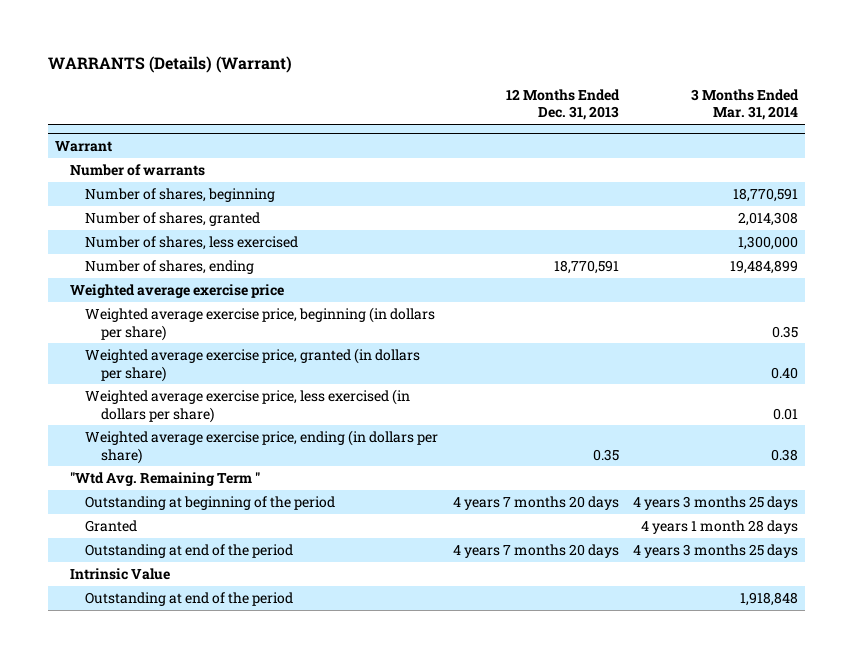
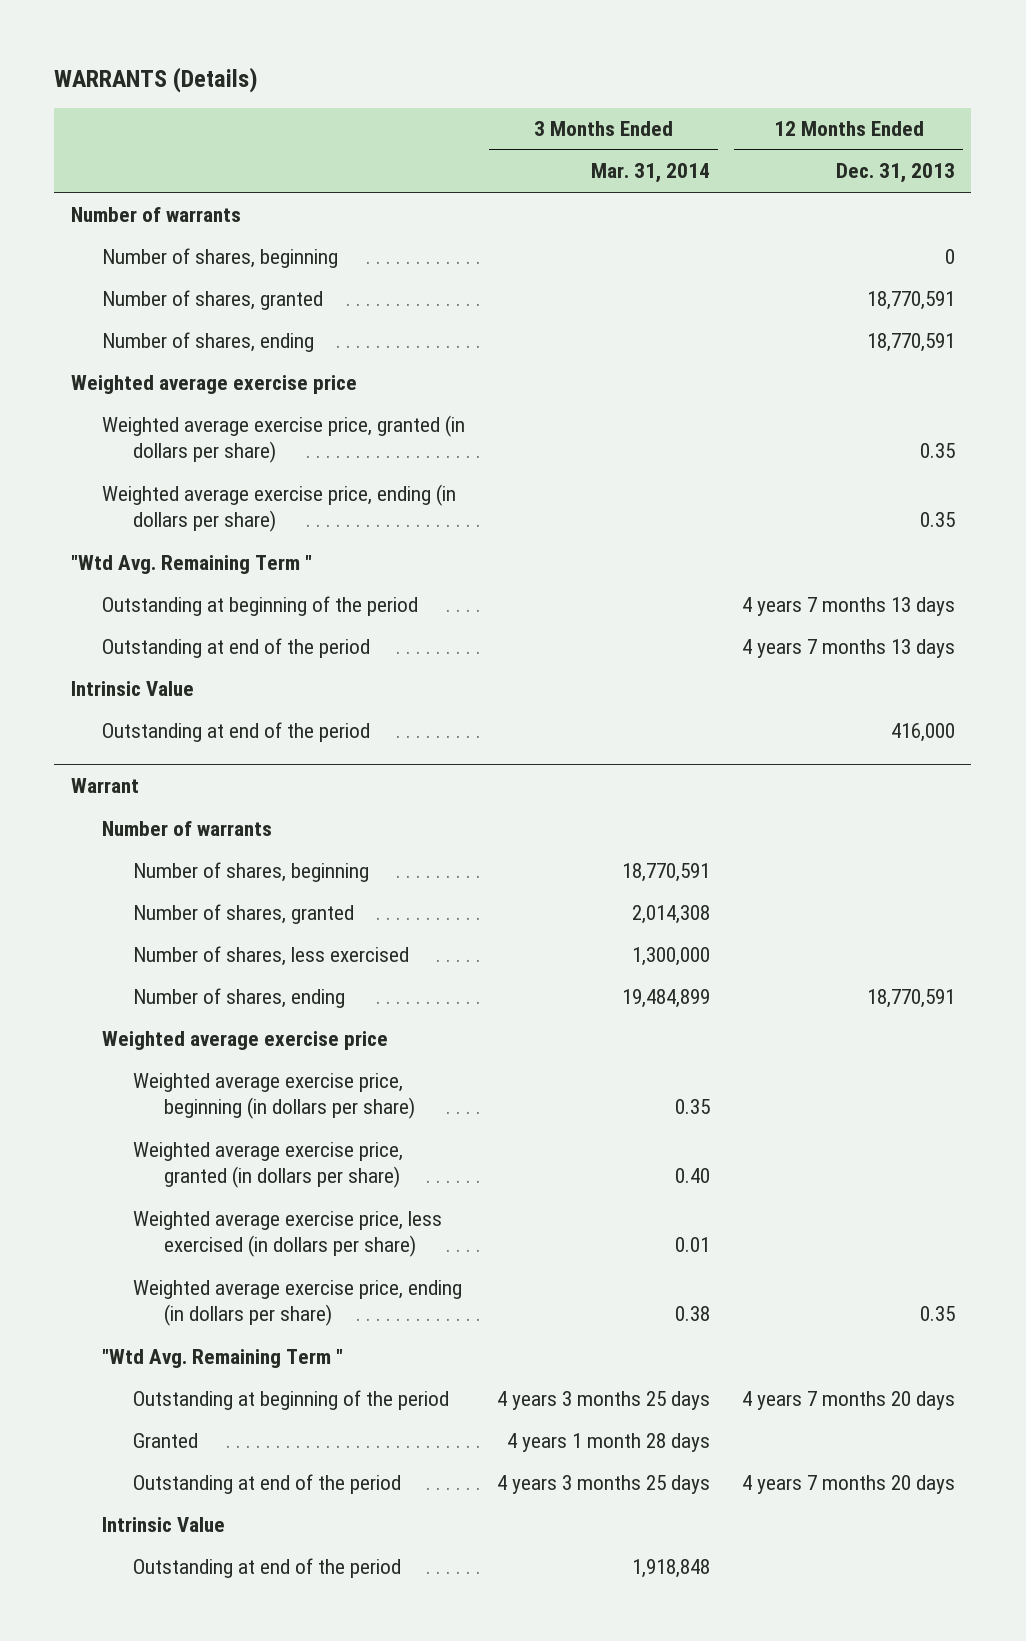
[47,56,292,74] WARRANTS (Details) (Warrant) -> [54,66,259,93] WARRANTS (Details)
none -> [70,206,241,222] Number of warrants
none -> [101,247,338,268] Number of shares, beginning
none -> [101,289,323,310] Number of shares, granted
none -> [101,331,314,352] Number of shares, ending
none -> [70,374,357,394] Weighted average exercise price
none -> [101,414,465,464] Weighted average exercise price, granted (in dollars per share)
none -> [101,483,456,533] Weighted average exercise price, ending (in dollars per share)
none -> [70,554,312,574] "Wtd Avg. Remaining Term "
none -> [101,595,418,616] Outstanding at beginning of the period
none -> [101,637,370,658] Outstanding at end of the period
none -> [70,680,194,696] Intrinsic Value
none -> [101,721,370,742] Outstanding at end of the period

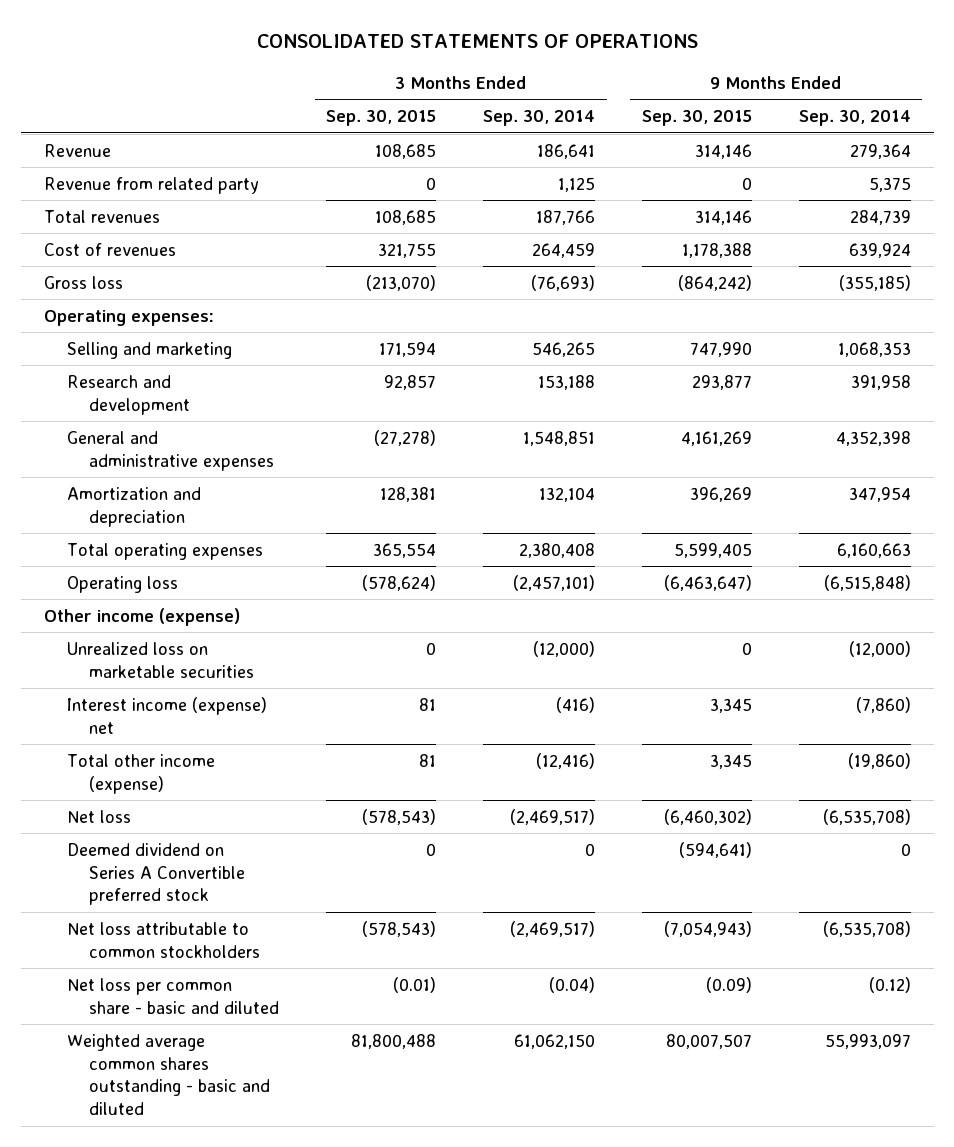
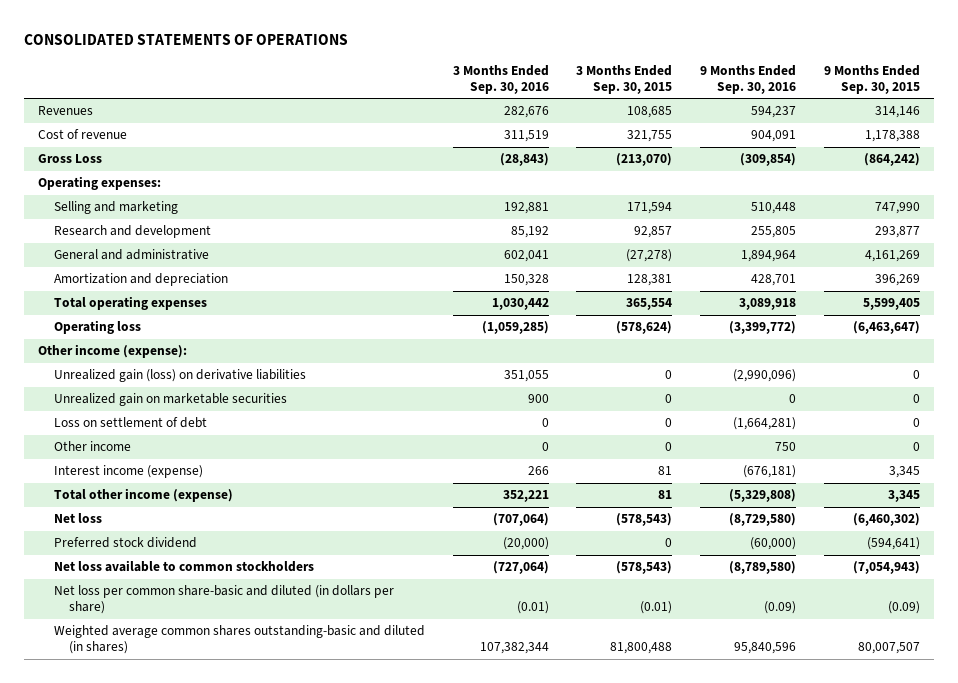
[483,110,596,127] Sep. 30, 2014 -> none
[798,110,911,127] Sep. 30, 2014 -> none
none -> [452,64,549,94] 3 Months Ended Sep. 30, 2016
none -> [700,64,797,94] 9 Months Ended Sep. 30, 2016
[43,176,259,194] Revenue from related party -> none
[43,209,160,223] Total revenues -> none
[43,143,111,157] Revenue -> [38,106,94,116] Revenues
[43,242,176,256] Cost of revenues -> [38,129,128,140] Cost of revenue
[43,275,123,289] Gross loss -> [38,154,103,164] Gross Loss
[66,430,275,471] General and administrative expenses -> [53,249,209,261] General and administrative
[43,607,240,626] Other income (expense) -> [38,344,188,359] Other income (expense):
none -> [53,369,306,383] Unrealized gain (loss) on derivative liabilities
[66,641,255,678] Unrealized loss on marketable securities -> [53,393,287,407] Unrealized gain on marketable securities
none -> [53,417,207,429] Loss on settlement of debt
none -> [53,441,131,452] Other income
[66,696,267,734] Interest income (expense) net -> [53,465,203,479] Interest income (expense)
[66,842,246,906] Deemed dividend on Series A Convertible preferred stock -> [53,537,197,549] Preferred stock dividend
[66,921,261,958] Net loss attributable to common stockholders -> [53,560,314,573] Net loss available to common stockholders
[66,977,280,1014] Net loss per common share - basic and diluted -> [53,585,394,615] Net loss per common share-basic and diluted (in dollars per share)
[66,1033,271,1116] Weighted average common shares outstanding - basic and diluted -> [53,625,425,655] Weighted average common shares outstanding-basic and diluted (in shares)

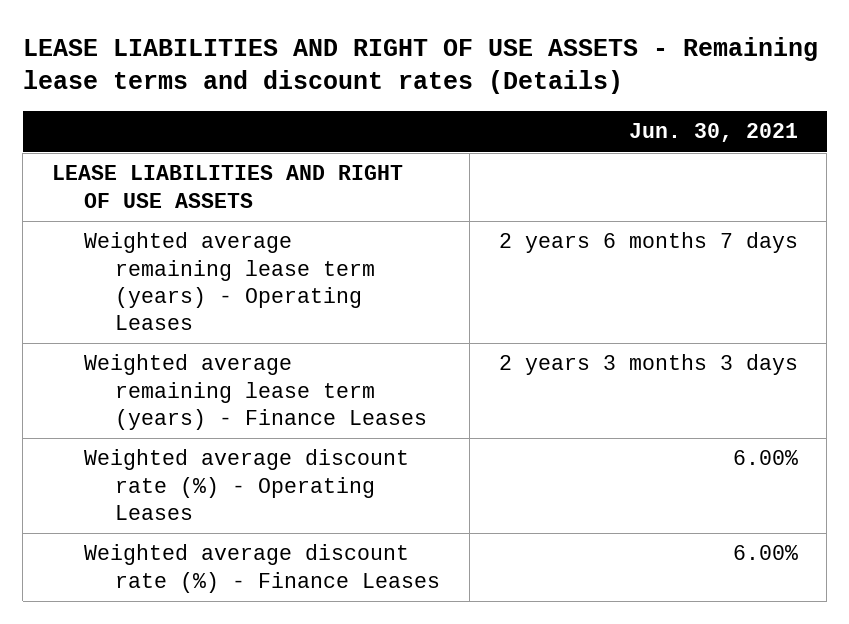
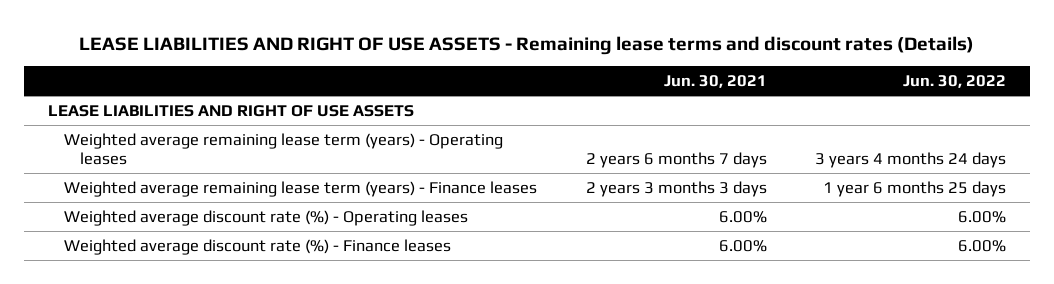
none -> [903,75,1007,89] Jun. 30, 2022
[83,232,376,330] Weighted average remaining lease term (years) - Operating Leases -> [64,132,504,166] Weighted average remaining lease term (years) - Operating leases
[83,354,428,430] Weighted average remaining lease term (years) - Finance Leases -> [64,180,538,197] Weighted average remaining lease term (years) - Finance leases
[83,449,409,520] Weighted average discount rate (%) - Operating Leases -> [64,209,469,226] Weighted average discount rate (%) - Operating leases
[83,544,441,593] Weighted average discount rate (%) - Finance Leases -> [64,238,452,255] Weighted average discount rate (%) - Finance leases

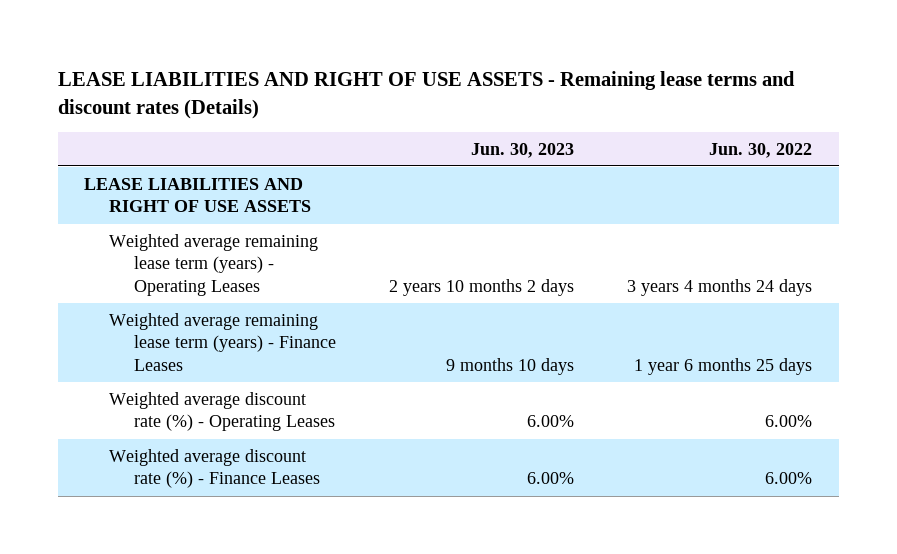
[663,75,767,89] Jun. 30, 2021 -> none
none -> [471,142,575,158] Jun. 30, 2023
[64,132,504,166] Weighted average remaining lease term (years) - Operating leases -> [109,233,319,296] Weighted average remaining lease term (years) - Operating Leases
[64,180,538,197] Weighted average remaining lease term (years) - Finance leases -> [109,312,337,371] Weighted average remaining lease term (years) - Finance Leases
[64,209,469,226] Weighted average discount rate (%) - Operating leases -> [109,391,336,432] Weighted average discount rate (%) - Operating Leases
[64,238,452,255] Weighted average discount rate (%) - Finance leases -> [109,448,321,489] Weighted average discount rate (%) - Finance Leases

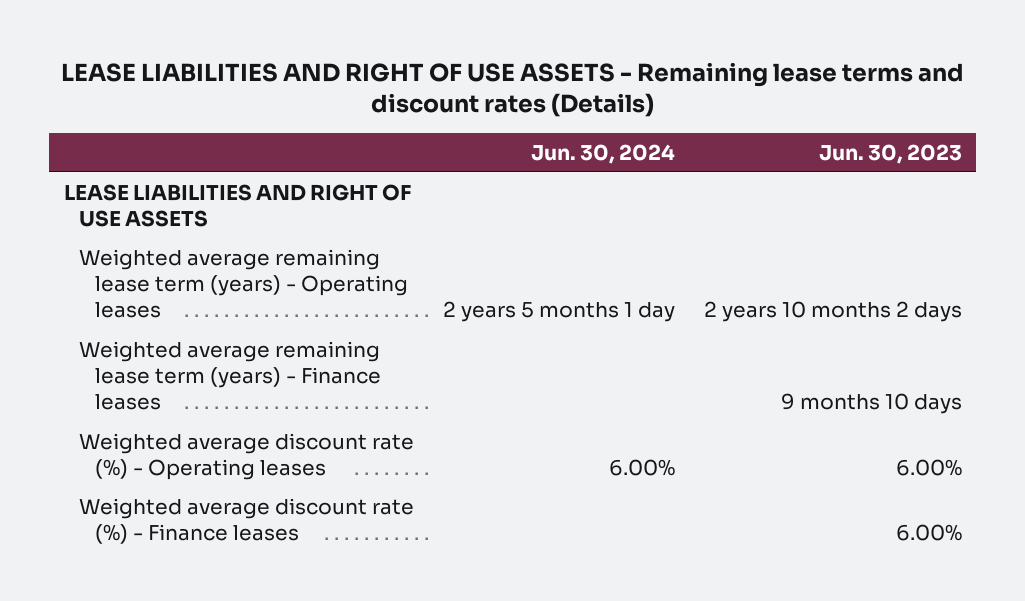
[709,142,813,158] Jun. 30, 2022 -> none
none -> [531,143,676,164] Jun. 30, 2024
[109,233,319,296] Weighted average remaining lease term (years) - Operating Leases -> [79,248,409,319] Weighted average remaining lease term (years) - Operating leases
[109,312,337,371] Weighted average remaining lease term (years) - Finance Leases -> [79,340,382,411] Weighted average remaining lease term (years) - Finance leases
[109,391,336,432] Weighted average discount rate (%) - Operating Leases -> [79,432,415,481] Weighted average discount rate (%) - Operating leases
[109,448,321,489] Weighted average discount rate (%) - Finance Leases -> [79,497,415,545] Weighted average discount rate (%) - Finance leases

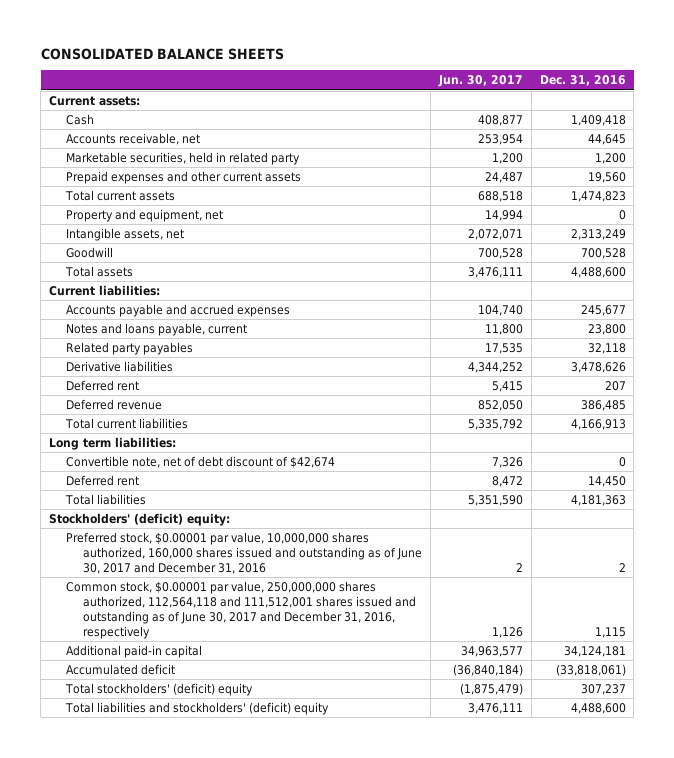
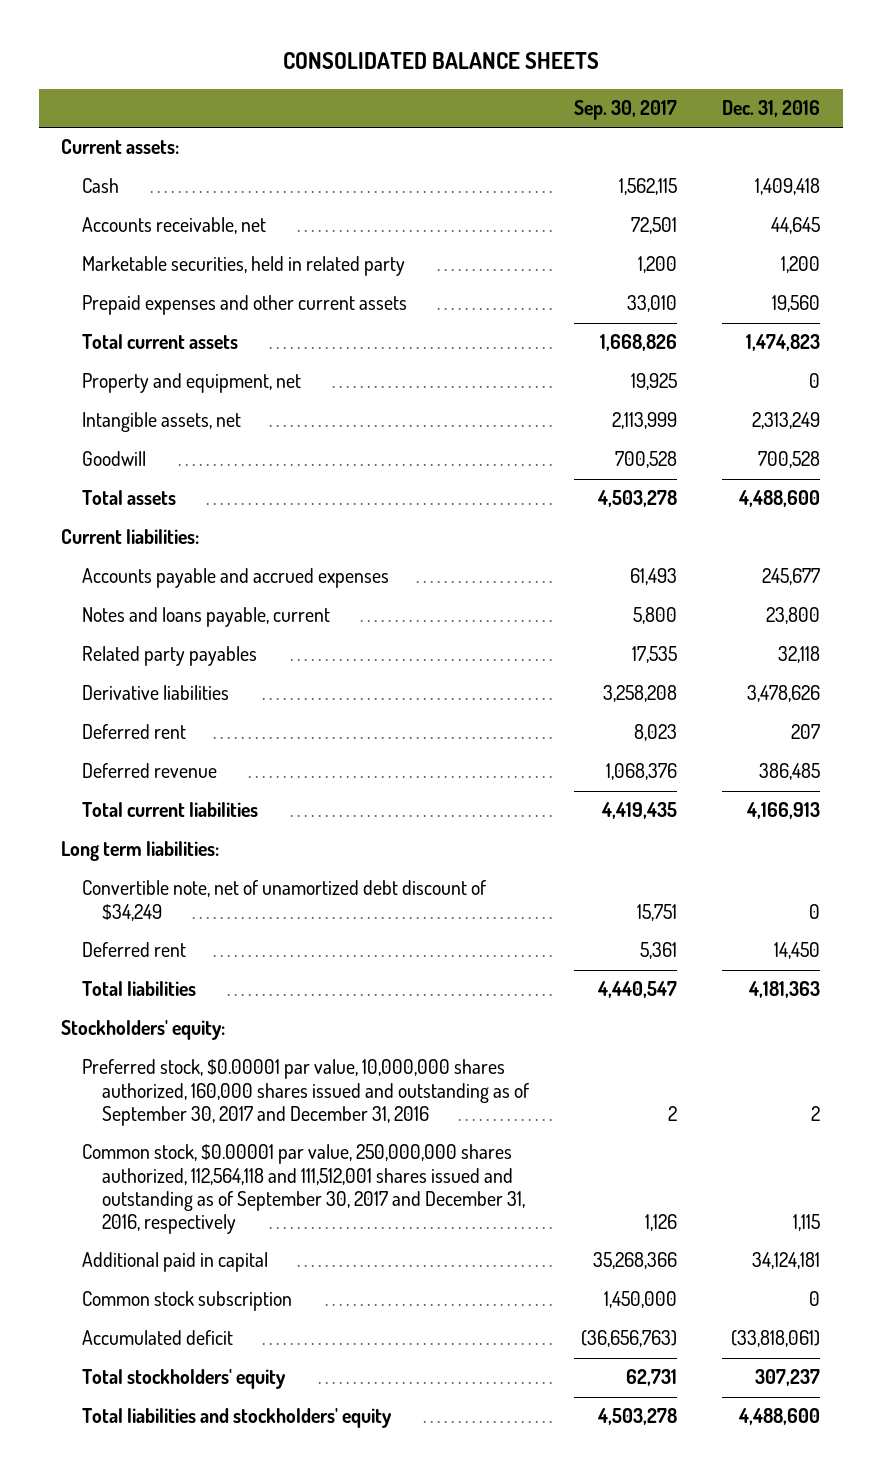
[437,75,523,88] Jun. 30, 2017 -> none
none -> [574,100,678,121] Sep. 30, 2017
[66,455,336,468] Convertible note, net of debt discount of $42,674 -> [81,880,486,921] Convertible note, net of unamortized debt discount of $34,249
[48,512,230,526] Stockholders' (deficit) equity: -> [61,1020,226,1041] Stockholders' equity:
[66,531,423,575] Preferred stock, $0.00001 par value, 10,000,000 shares authorized, 160,000 shares issued and outstanding as of June 30, 2017 and December 31, 2016 -> [81,1059,529,1127] Preferred stock, $0.00001 par value, 10,000,000 shares authorized, 160,000 shares issued and outstanding as of September 30, 2017 and December 31, 2016
[66,580,417,640] Common stock, $0.00001 par value, 250,000,000 shares authorized, 112,564,118 and 111,512,001 shares issued and outstanding as of June 30, 2017 and December 31, 2016, respectively -> [81,1144,525,1235] Common stock, $0.00001 par value, 250,000,000 shares authorized, 112,564,118 and 111,512,001 shares issued and outstanding as of September 30, 2017 and December 31, 2016, respectively
[66,644,203,658] Additional paid-in capital -> [81,1252,268,1273] Additional paid in capital
none -> [81,1291,292,1312] Common stock subscription
[65,682,254,696] Total stockholders' (deficit) equity -> [81,1369,286,1390] Total stockholders' equity
[65,701,330,715] Total liabilities and stockholders' (deficit) equity -> [81,1408,392,1429] Total liabilities and stockholders' equity

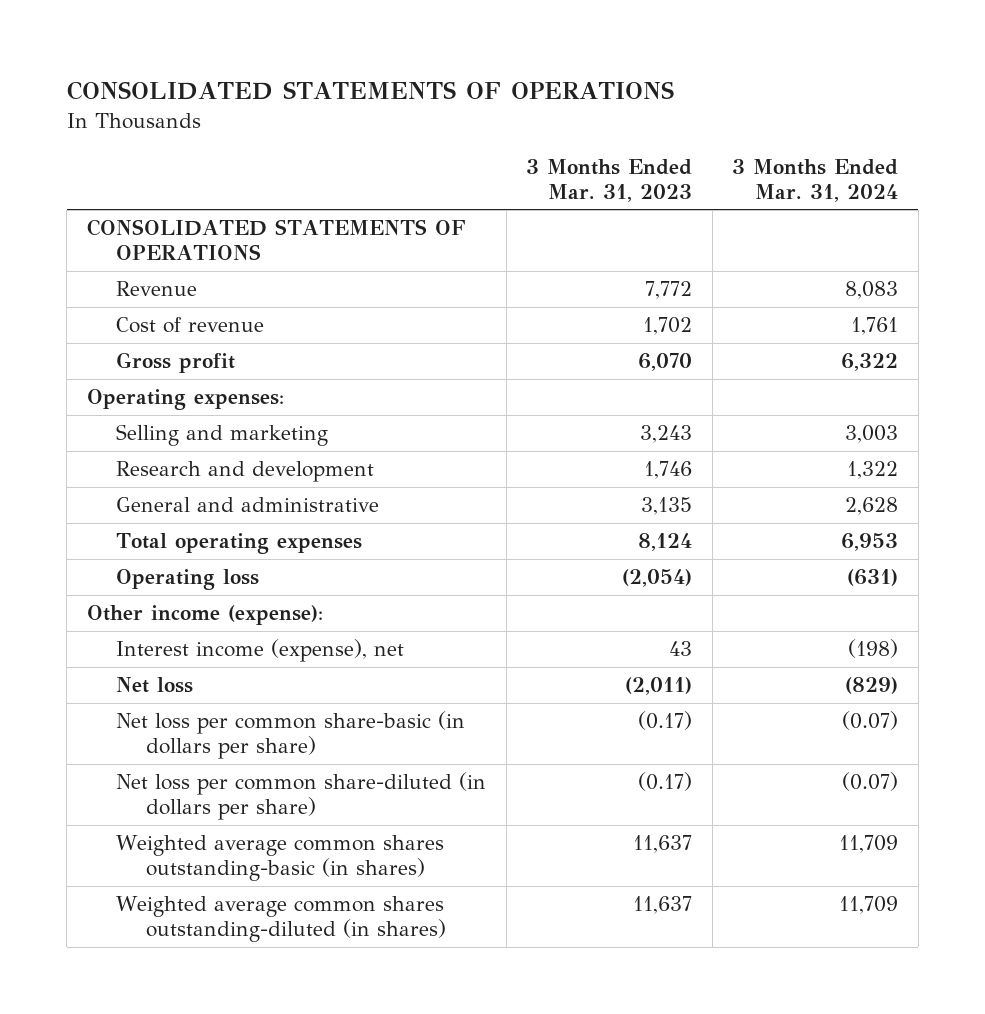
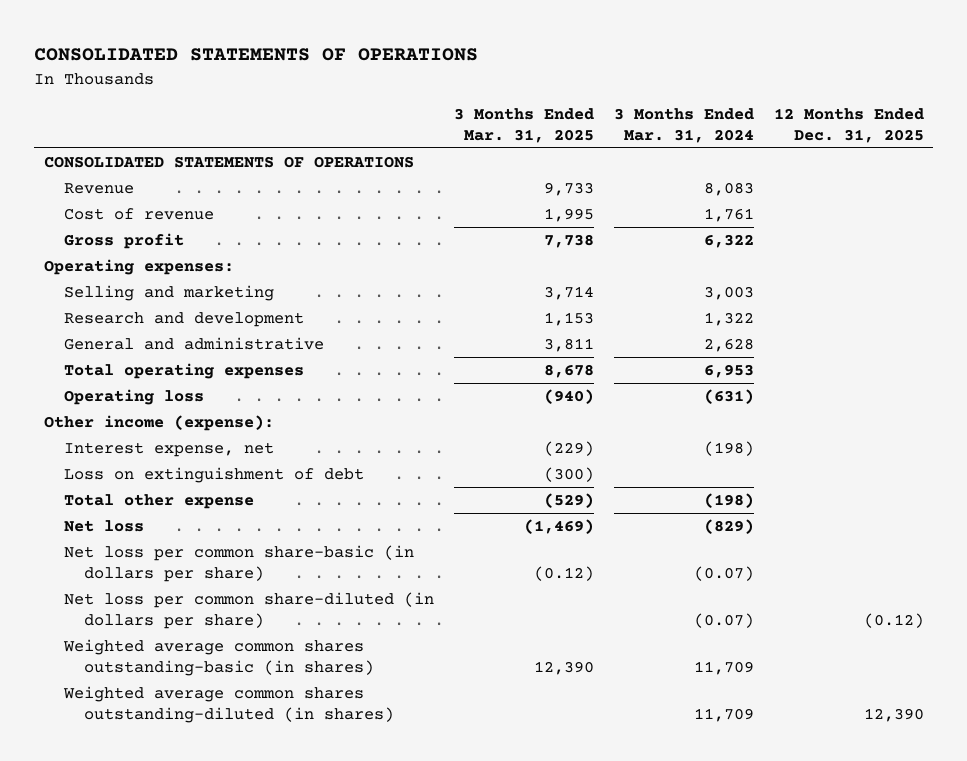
[526,158,693,202] 3 Months Ended Mar. 31, 2023 -> none
none -> [453,107,594,143] 3 Months Ended Mar. 31, 2025
none -> [773,107,924,143] 12 Months Ended Dec. 31, 2025
[116,639,405,663] Interest income (expense), net -> [63,442,274,458] Interest expense, net
none -> [63,467,364,484] Loss on extinguishment of debt
none -> [63,494,254,510] Total other expense

